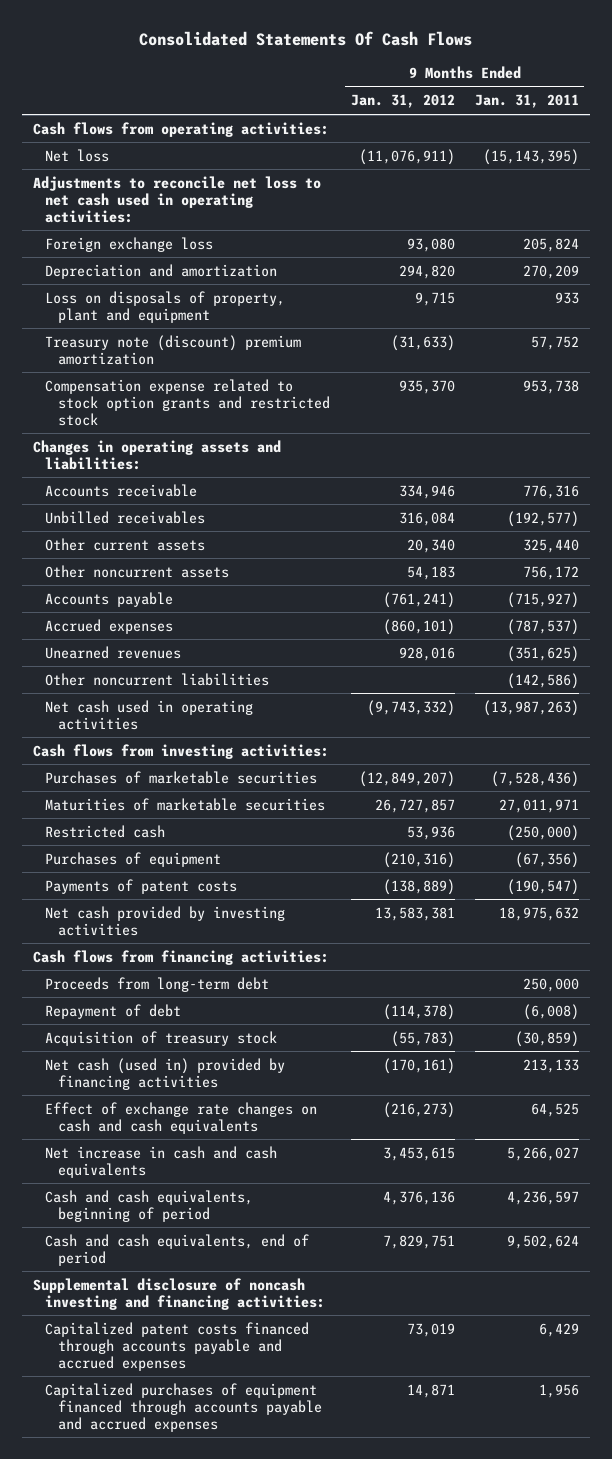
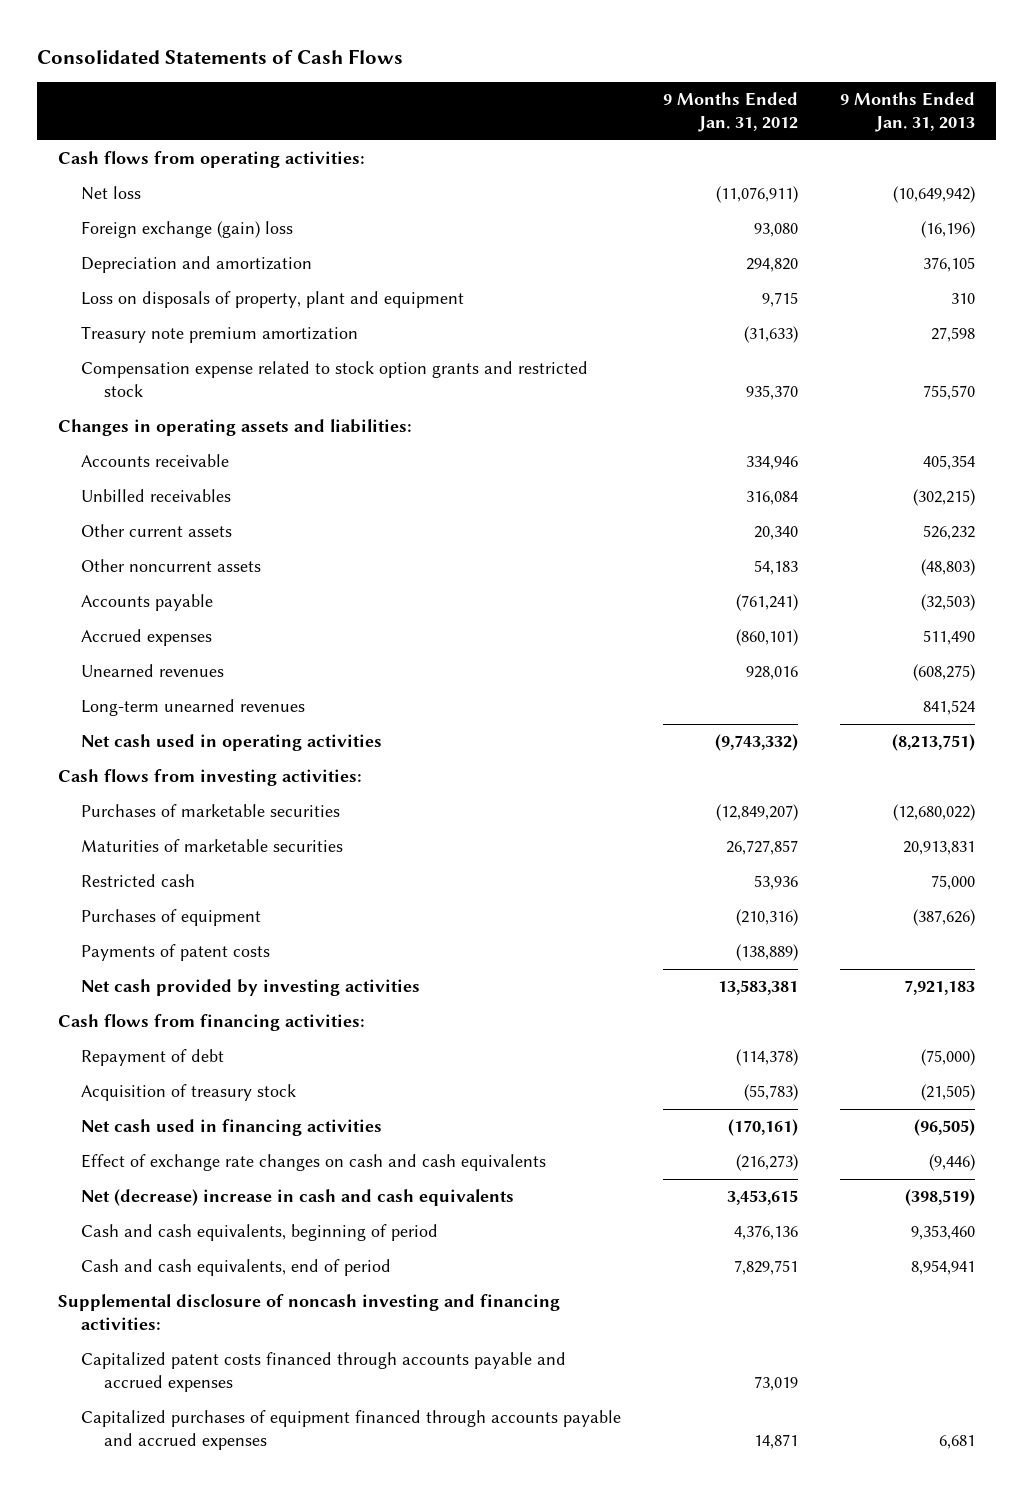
[138,30,472,46] Consolidated Statements Of Cash Flows -> [36,49,403,65] Consolidated Statements of Cash Flows
[475,94,580,109] Jan. 31, 2011 -> none
none -> [839,92,975,133] 9 Months Ended Jan. 31, 2013
[32,175,321,223] Adjustments to reconcile net loss to net cash used in operating activities: -> none
[45,236,214,252] Foreign exchange loss -> [80,221,293,239] Foreign exchange (gain) loss
[45,334,302,365] Treasury note (discount) premium amortization -> [80,326,358,344] Treasury note premium amortization
[45,672,270,686] Other noncurrent liabilities -> [80,699,305,717] Long-term unearned revenues
[45,976,270,992] Proceeds from long-term debt -> none
[45,1057,286,1090] Net cash (used in) provided by financing activities -> [80,1119,382,1137] Net cash used in financing activities
[45,1145,278,1178] Net increase in cash and cash equivalents -> [80,1189,514,1207] Net (decrease) increase in cash and cash equivalents

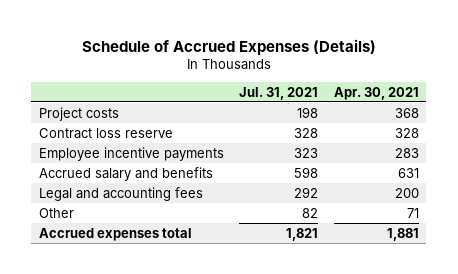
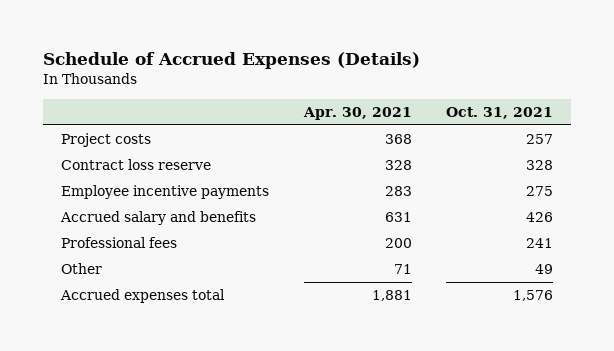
[239,87,319,101] Jul. 31, 2021 -> none
none -> [446,106,554,119] Oct. 31, 2021
[38,186,203,201] Legal and accounting fees -> [60,237,177,249] Professional fees

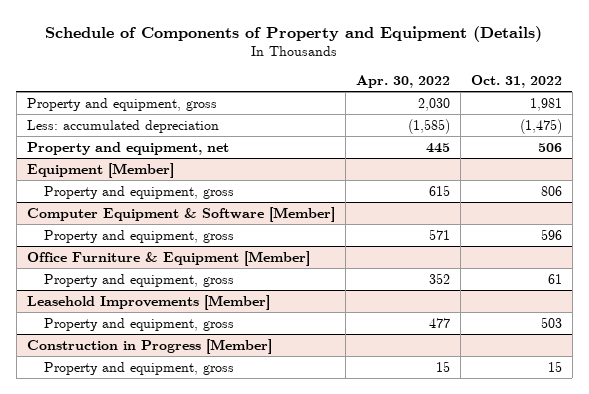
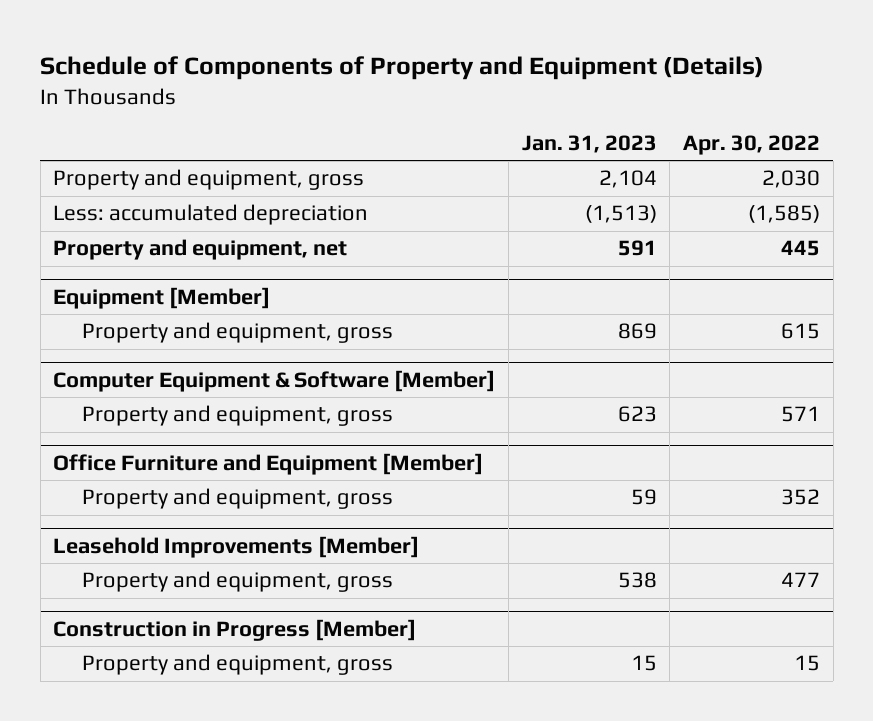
[470,75,562,89] Oct. 31, 2022 -> none
none -> [521,134,657,153] Jan. 31, 2023
[26,250,310,266] Office Furniture & Equipment [Member] -> [53,452,484,475] Office Furniture and Equipment [Member]

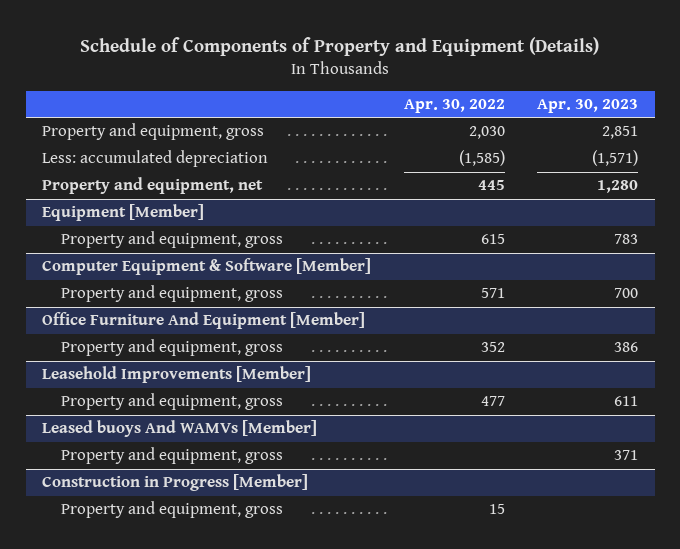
[521,134,657,153] Jan. 31, 2023 -> none
none -> [537,99,639,114] Apr. 30, 2023
[53,452,484,475] Office Furniture and Equipment [Member] -> [41,312,365,330] Office Furniture And Equipment [Member]
none -> [41,420,317,438] Leased buoys And WAMVs [Member]
none -> [60,447,283,465] Property and equipment, gross

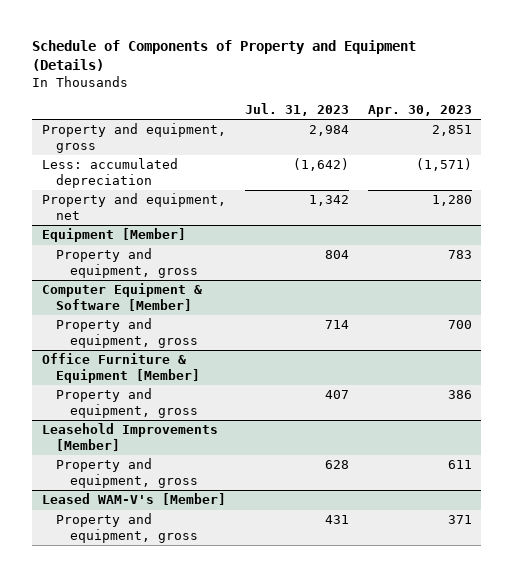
[403,99,505,114] Apr. 30, 2022 -> none
none -> [244,102,349,116] Jul. 31, 2023
[41,312,365,330] Office Furniture And Equipment [Member] -> [41,353,200,383] Office Furniture & Equipment [Member]
[41,420,317,438] Leased buoys And WAMVs [Member] -> none
none -> [41,493,226,506] Leased WAM-V's [Member]
[41,474,308,492] Construction in Progress [Member] -> none
[60,501,283,519] Property and equipment, gross -> none

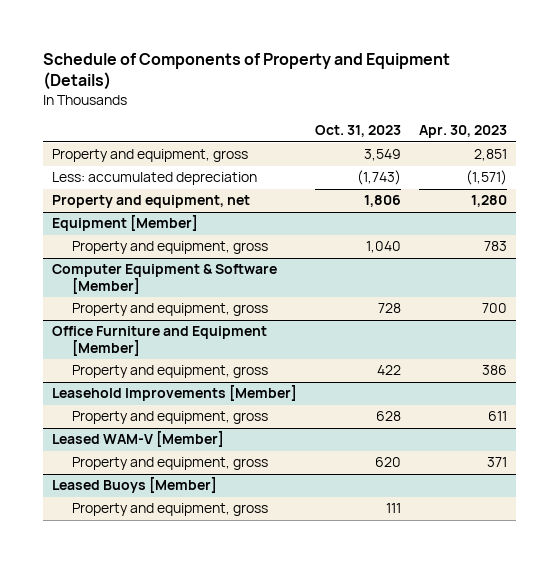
[244,102,349,116] Jul. 31, 2023 -> none
none -> [315,125,402,138] Oct. 31, 2023
[41,353,200,383] Office Furniture & Equipment [Member] -> [52,326,268,356] Office Furniture and Equipment [Member]
[41,493,226,506] Leased WAM-V's [Member] -> [52,431,225,448] Leased WAM-V [Member]
none -> [52,477,218,494] Leased Buoys [Member]
none -> [72,503,269,517] Property and equipment, gross

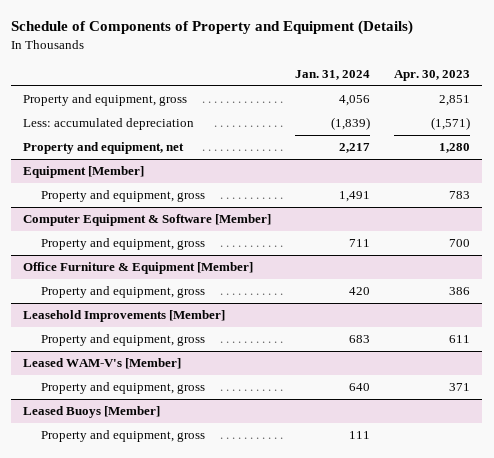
[315,125,402,138] Oct. 31, 2023 -> none
none -> [295,69,371,80] Jan. 31, 2024
[52,326,268,356] Office Furniture and Equipment [Member] -> [23,262,254,275] Office Furniture & Equipment [Member]
[52,431,225,448] Leased WAM-V [Member] -> [23,358,182,370] Leased WAM-V's [Member]

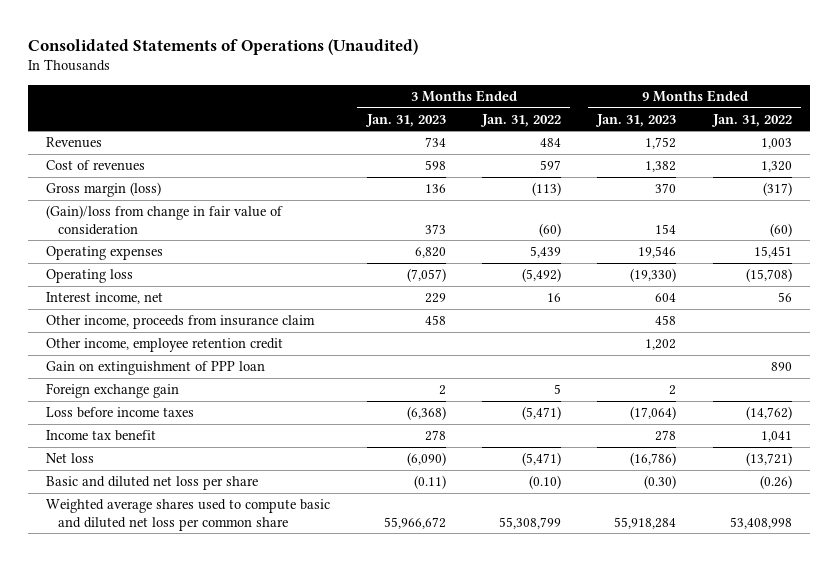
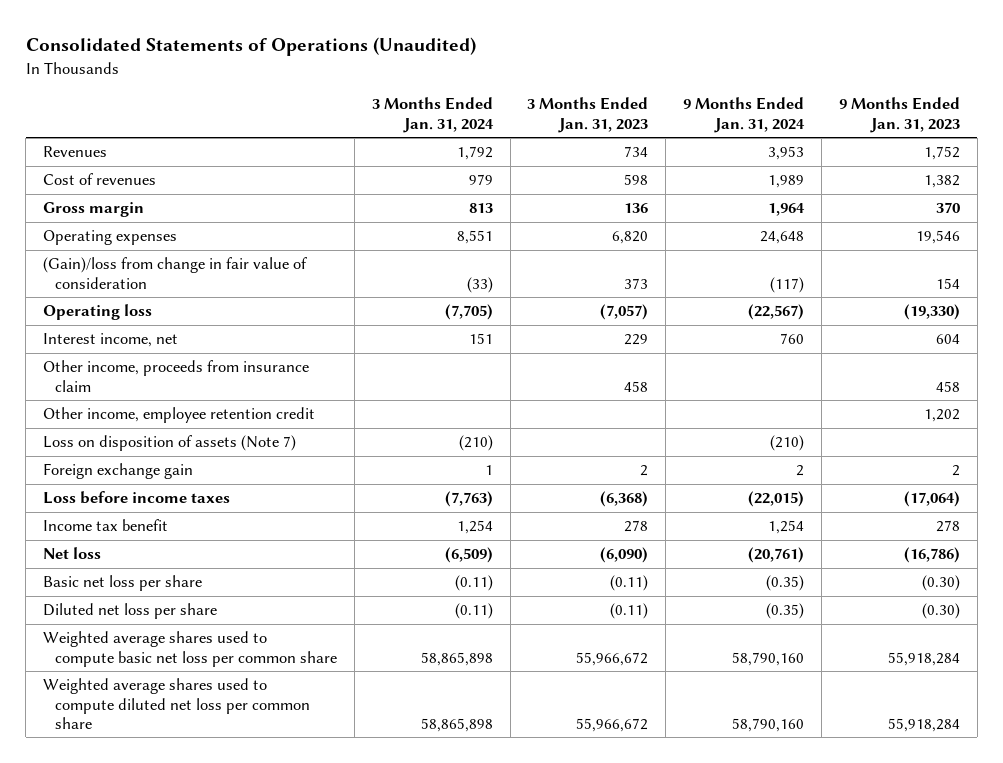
[479,113,561,127] Jan. 31, 2022 -> none
[710,113,792,127] Jan. 31, 2022 -> none
none -> [371,97,494,133] 3 Months Ended Jan. 31, 2024
none -> [683,97,806,133] 9 Months Ended Jan. 31, 2024
[46,182,162,198] Gross margin (loss) -> [43,202,145,218] Gross margin
[46,205,284,235] (Gain)/loss from change in fair value of consideration -> [43,257,308,289] (Gain)/loss from change in fair value of consideration
[46,361,266,376] Gain on extinguishment of PPP loan -> none
none -> [43,435,297,452] Loss on disposition of assets (Note 7)
[46,476,259,491] Basic and diluted net loss per share -> [43,575,203,592] Basic net loss per share
none -> [43,603,218,620] Diluted net loss per share
[46,499,331,531] Weighted average shares used to compute basic and diluted net loss per common share -> [43,631,338,667] Weighted average shares used to compute basic net loss per common share
none -> [43,678,311,729] Weighted average shares used to compute diluted net loss per common share

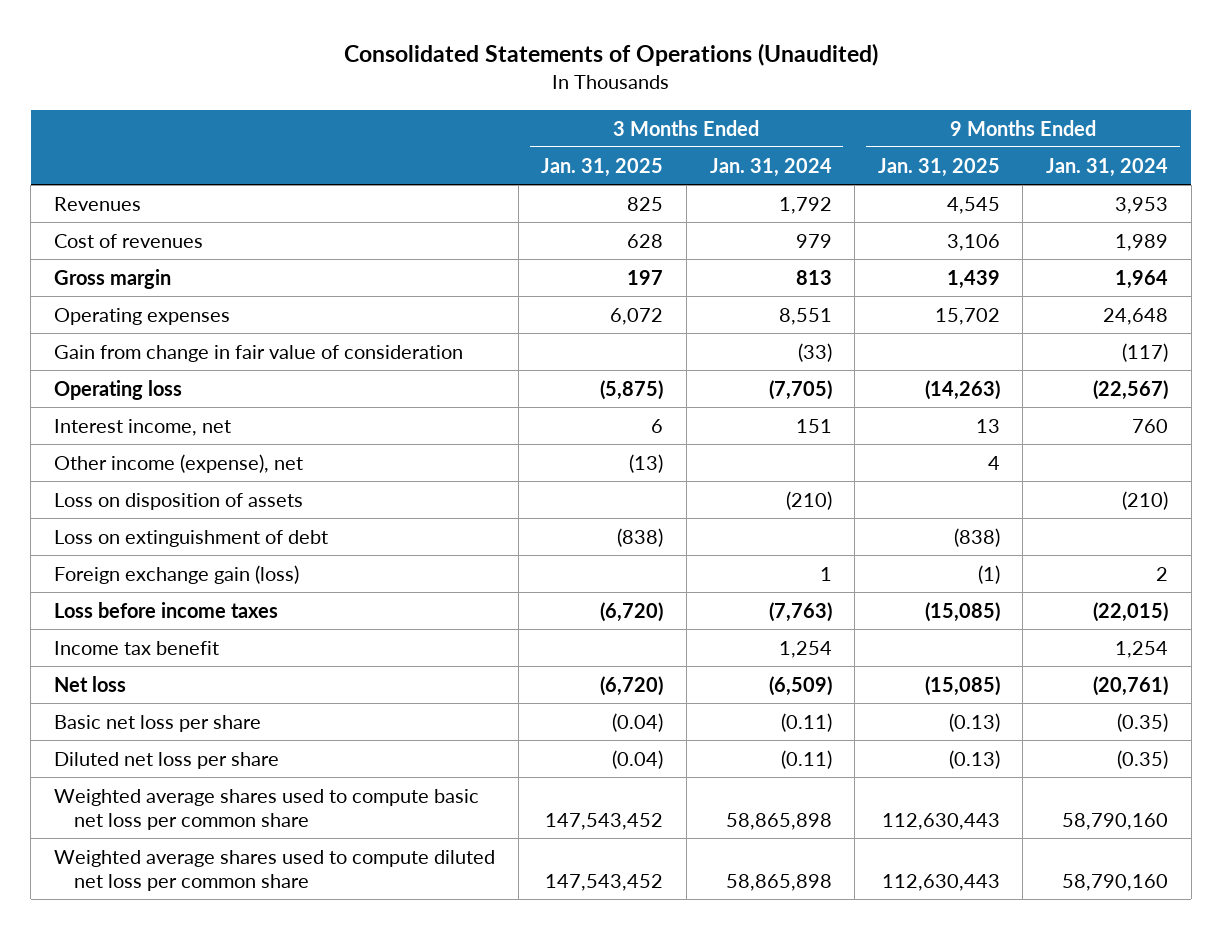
[527,97,649,133] 3 Months Ended Jan. 31, 2023 -> none
[838,97,960,133] 9 Months Ended Jan. 31, 2023 -> none
none -> [541,157,664,177] Jan. 31, 2025
none -> [877,157,1000,177] Jan. 31, 2025
[43,257,308,289] (Gain)/loss from change in fair value of consideration -> [54,344,464,362] Gain from change in fair value of consideration
[43,360,310,392] Other income, proceeds from insurance claim -> none
[43,407,316,424] Other income, employee retention credit -> none
none -> [54,453,304,473] Other income (expense), net
[43,435,297,452] Loss on disposition of assets (Note 7) -> [54,492,304,510] Loss on disposition of assets
none -> [54,529,329,547] Loss on extinguishment of debt
[43,463,194,480] Foreign exchange gain -> [54,564,300,584] Foreign exchange gain (loss)

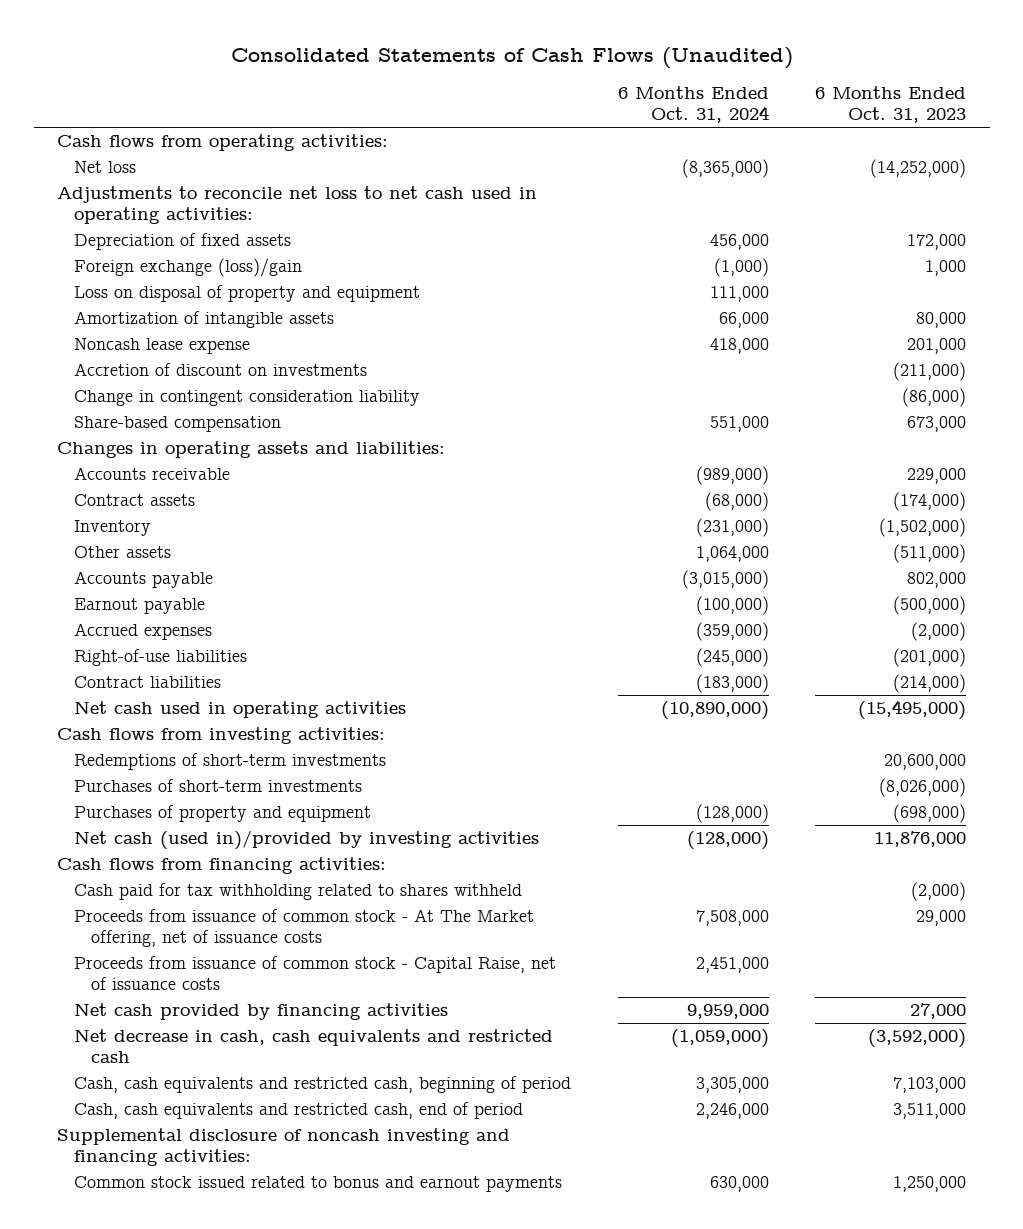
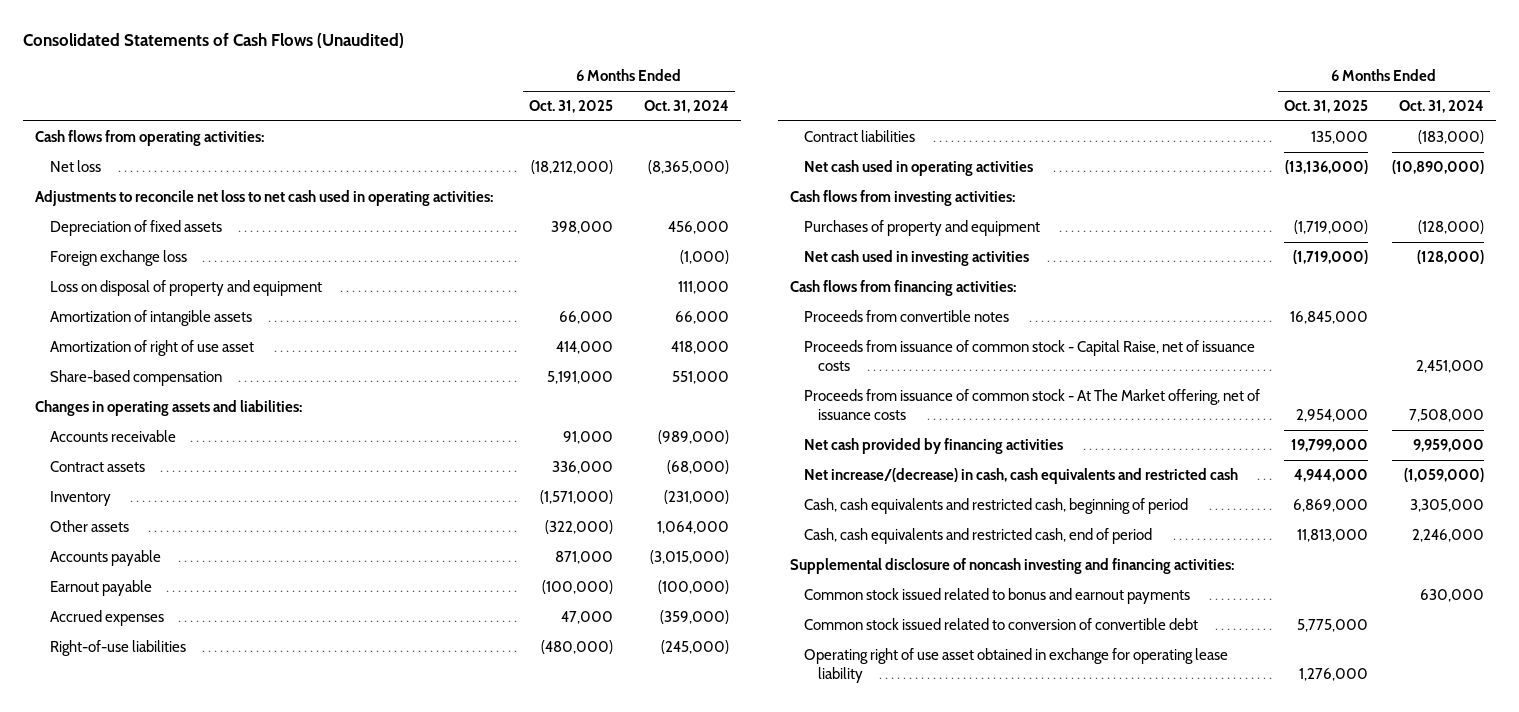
[815,86,967,124] 6 Months Ended Oct. 31, 2023 -> none
none -> [529,100,614,114] Oct. 31, 2025
[74,258,303,278] Foreign exchange (loss)/gain -> [49,250,187,267] Foreign exchange loss
[74,363,368,377] Accretion of discount on investments -> none
[74,390,421,407] Change in contingent consideration liability -> none
[74,338,251,355] Noncash lease expense -> [49,340,254,357] Amortization of right of use asset
[74,753,387,771] Redemptions of short-term investments -> none
[74,779,363,793] Purchases of short-term investments -> none
[74,830,540,851] Net cash (used in)/provided by investing activities -> [804,250,1030,267] Net cash used in investing activities
[74,883,523,901] Cash paid for tax withholding related to shares withheld -> none
none -> [804,310,1010,323] Proceeds from convertible notes
[74,909,535,948] Proceeds from issuance of common stock - At The Market offering, net of issuance costs -> [804,389,1261,421] Proceeds from issuance of common stock - At The Market offering, net of issuance costs
[74,1029,554,1064] Net decrease in cash, cash equivalents and restricted cash -> [804,468,1239,485] Net increase/(decrease) in cash, cash equivalents and restricted cash
none -> [804,618,1199,631] Common stock issued related to conversion of convertible debt
none -> [804,648,1229,684] Operating right of use asset obtained in exchange for operating lease liability

